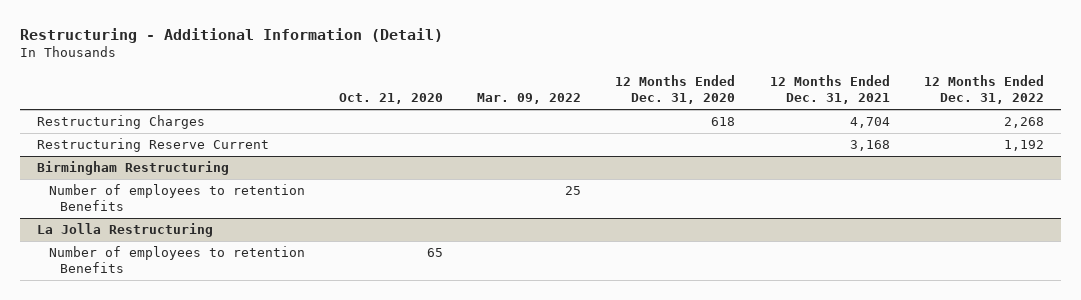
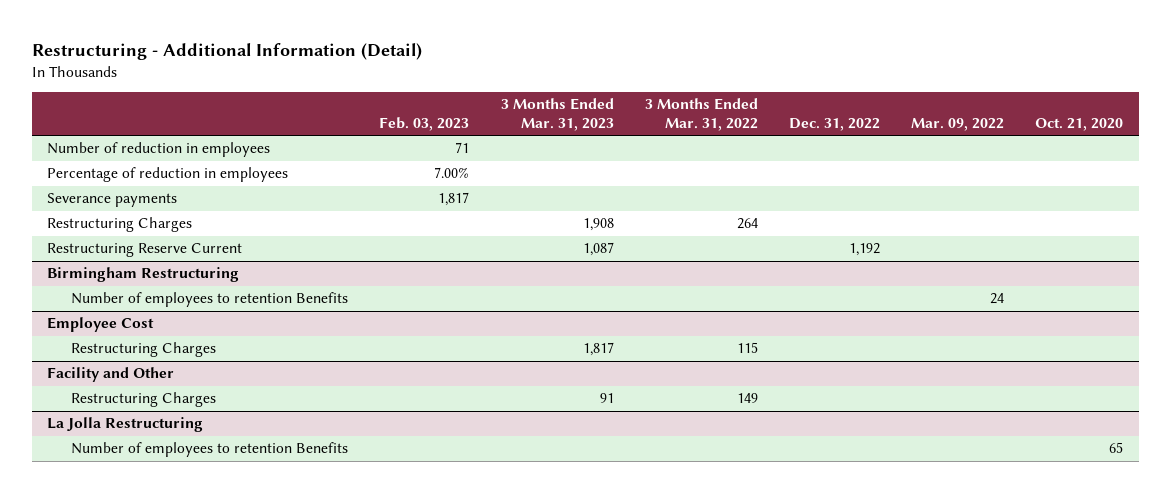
[615,75,736,105] 12 Months Ended Dec. 31, 2020 -> none
[769,75,890,105] 12 Months Ended Dec. 31, 2021 -> none
[923,75,1044,105] 12 Months Ended Dec. 31, 2022 -> none
none -> [379,116,470,131] Feb. 03, 2023
none -> [500,98,614,131] 3 Months Ended Mar. 31, 2023
none -> [644,98,758,131] 3 Months Ended Mar. 31, 2022
none -> [788,117,880,131] Dec. 31, 2022
none -> [47,142,271,158] Number of reduction in employees
none -> [47,167,289,183] Percentage of reduction in employees
none -> [47,193,178,208] Severance payments
[565,186,582,196] 25 -> [989,293,1004,305] 24
none -> [47,317,155,333] Employee Cost
none -> [71,342,217,358] Restructuring Charges
none -> [47,367,175,383] Facility and Other
none -> [71,392,217,408] Restructuring Charges

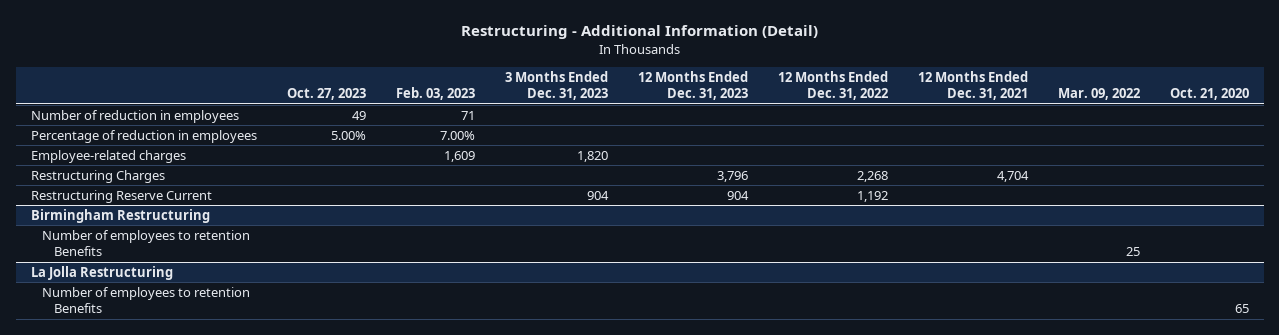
[500,98,614,131] 3 Months Ended Mar. 31, 2023 -> none
[644,98,758,131] 3 Months Ended Mar. 31, 2022 -> none
[788,117,880,131] Dec. 31, 2022 -> none
none -> [286,88,366,101] Oct. 27, 2023
none -> [504,70,608,101] 3 Months Ended Dec. 31, 2023
none -> [637,70,748,101] 12 Months Ended Dec. 31, 2023
none -> [777,70,888,101] 12 Months Ended Dec. 31, 2022
none -> [917,70,1028,101] 12 Months Ended Dec. 31, 2021
[47,193,178,208] Severance payments -> none
none -> [30,149,186,163] Employee-related charges
[47,317,155,333] Employee Cost -> none
[71,342,217,358] Restructuring Charges -> none
[47,367,175,383] Facility and Other -> none
[71,392,217,408] Restructuring Charges -> none
[989,293,1004,305] 24 -> [1125,247,1140,257] 25

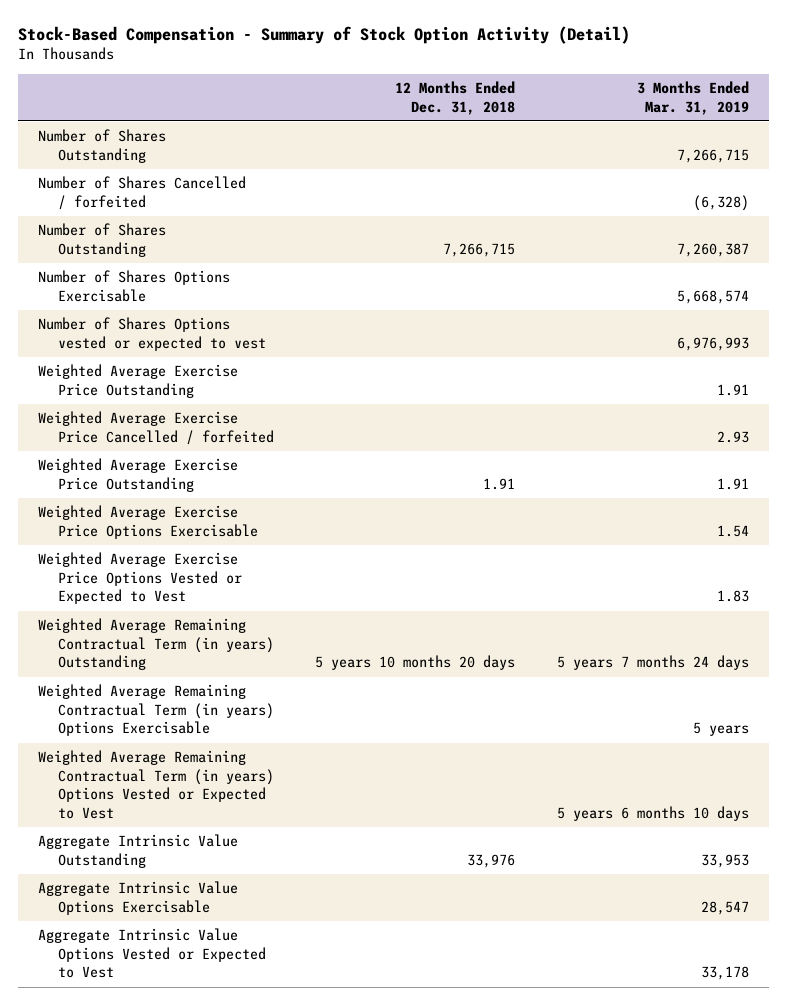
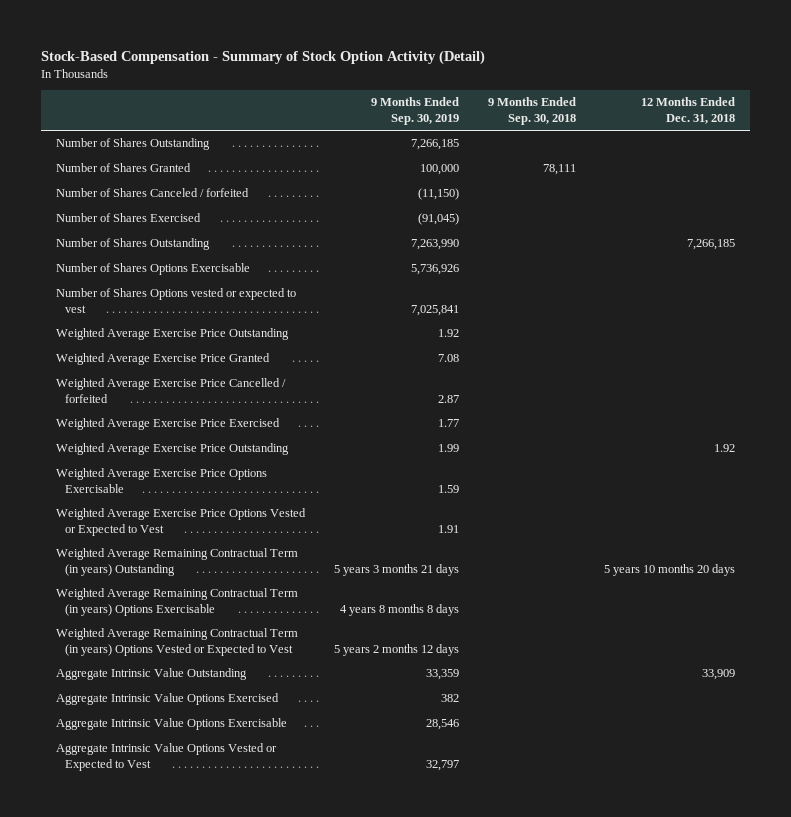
[636,81,749,115] 3 Months Ended Mar. 31, 2019 -> none
none -> [370,97,459,125] 9 Months Ended Sep. 30, 2019
none -> [487,97,576,125] 9 Months Ended Sep. 30, 2018
none -> [55,163,191,173] Number of Shares Granted
[38,176,247,210] Number of Shares Cancelled / forfeited -> [55,188,249,198] Number of Shares Canceled / forfeited
none -> [55,213,201,223] Number of Shares Exercised
[443,242,516,257] 7,266,715 -> [687,239,736,251] 7,266,185
none -> [55,353,270,366] Weighted Average Exercise Price Granted
none -> [55,418,280,431] Weighted Average Exercise Price Exercised
[483,477,516,490] 1.91 -> [714,444,736,453] 1.92
[467,853,516,868] 33,976 -> [702,669,736,681] 33,909
none -> [55,693,279,706] Aggregate Intrinsic Value Options Exercised

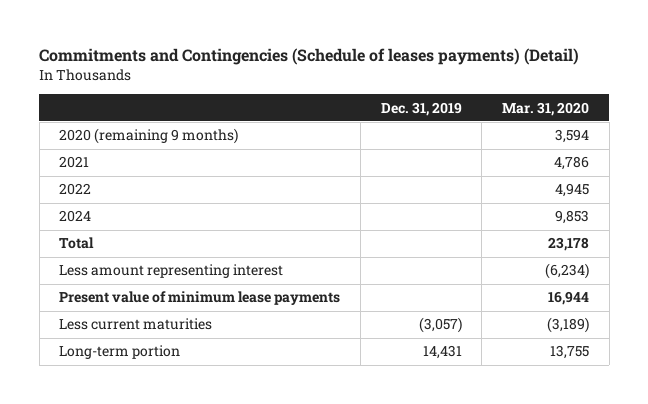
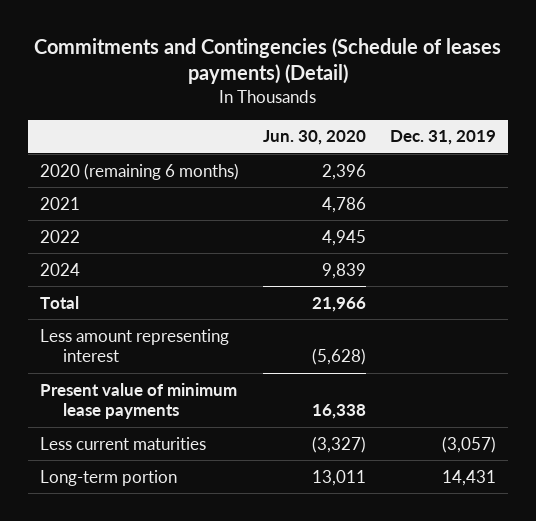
[502,101,590,116] Mar. 31, 2020 -> none
none -> [262,130,366,146] Jun. 30, 2020
[59,128,239,145] 2020 (remaining 9 months) -> [39,162,239,180] 2020 (remaining 6 months)

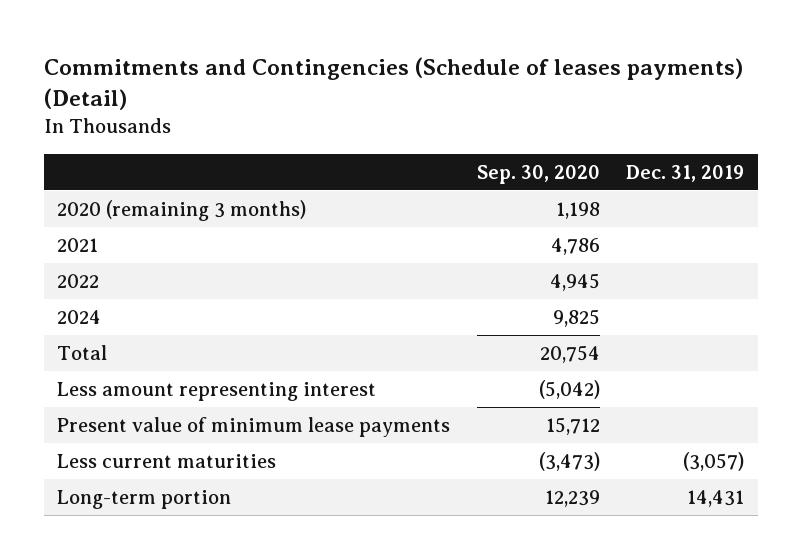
[262,130,366,146] Jun. 30, 2020 -> none
none -> [476,164,600,184] Sep. 30, 2020
[39,162,239,180] 2020 (remaining 6 months) -> [56,200,306,222] 2020 (remaining 3 months)

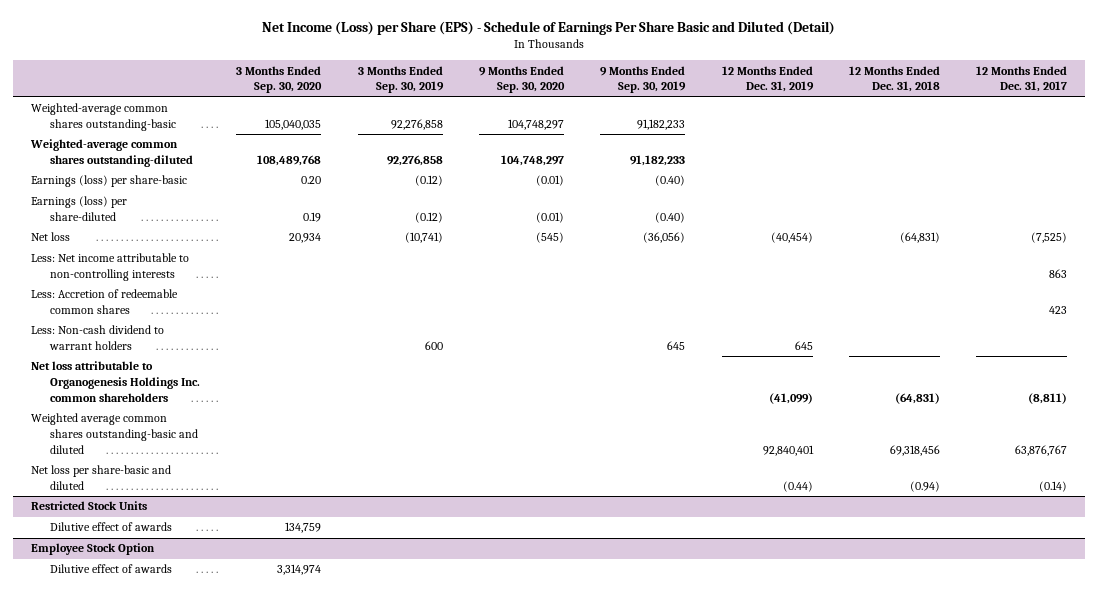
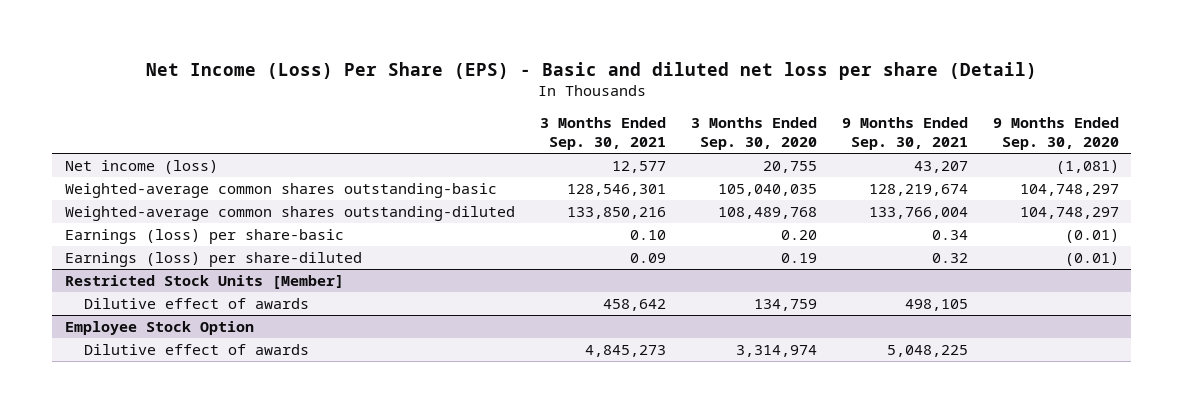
[262,20,836,35] Net Income (Loss) per Share (EPS) - Schedule of Earnings Per Share Basic and Diluted (Detail) -> [145,61,1037,80] Net Income (Loss) Per Share (EPS) - Basic and diluted net loss per share (Detail)
[357,65,444,94] 3 Months Ended Sep. 30, 2019 -> none
[600,65,687,94] 9 Months Ended Sep. 30, 2019 -> none
[721,65,814,93] 12 Months Ended Dec. 31, 2019 -> none
[848,65,940,93] 12 Months Ended Dec. 31, 2018 -> none
[976,65,1068,93] 12 Months Ended Dec. 31, 2017 -> none
none -> [539,117,666,151] 3 Months Ended Sep. 30, 2021
none -> [841,117,968,151] 9 Months Ended Sep. 30, 2021
none -> [64,159,218,174] Net income (loss)
[31,232,71,242] Net loss -> none
[31,253,190,282] Less: Net income attributable to non-controlling interests -> none
[31,289,179,315] Less: Accretion of redeemable common shares -> none
[31,325,165,351] Less: Non-cash dividend to warrant holders -> none
[31,361,201,402] Net loss attributable to Organogenesis Holdings Inc. common shareholders -> none
[31,413,199,454] Weighted average common shares outstanding-basic and diluted -> none
[31,465,172,491] Net loss per share-basic and diluted -> none
[31,501,148,511] Restricted Stock Units -> [64,274,344,289] Restricted Stock Units [Member]

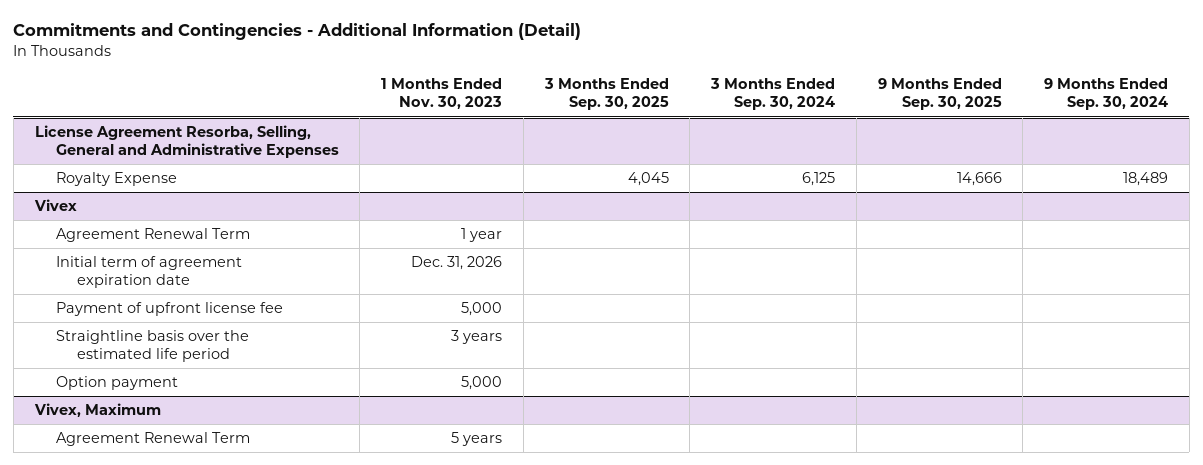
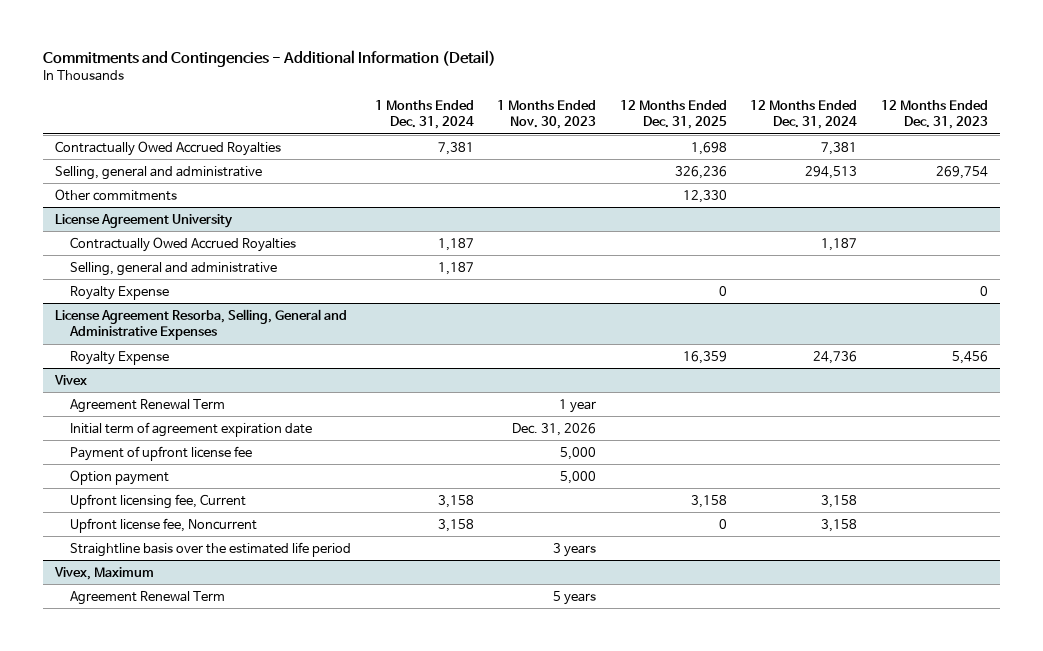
[543,78,669,111] 3 Months Ended Sep. 30, 2025 -> none
[710,78,836,111] 3 Months Ended Sep. 30, 2024 -> none
[877,78,1002,111] 9 Months Ended Sep. 30, 2025 -> none
[1044,78,1169,111] 9 Months Ended Sep. 30, 2024 -> none
none -> [374,99,474,129] 1 Months Ended Dec. 31, 2024
none -> [619,99,727,129] 12 Months Ended Dec. 31, 2025
none -> [750,99,858,129] 12 Months Ended Dec. 31, 2024
none -> [880,99,988,129] 12 Months Ended Dec. 31, 2023
none -> [54,140,281,156] Contractually Owed Accrued Royalties
none -> [54,165,262,180] Selling, general and administrative
none -> [54,188,177,201] Other commitments
none -> [54,213,233,228] License Agreement University
none -> [70,236,297,252] Contractually Owed Accrued Royalties
none -> [70,261,278,276] Selling, general and administrative
none -> [70,285,170,300] Royalty Expense
none -> [70,493,247,509] Upfront licensing fee, Current
none -> [70,517,258,533] Upfront license fee, Noncurrent
[55,330,249,363] Straightline basis over the estimated life period -> [70,541,352,557] Straightline basis over the estimated life period

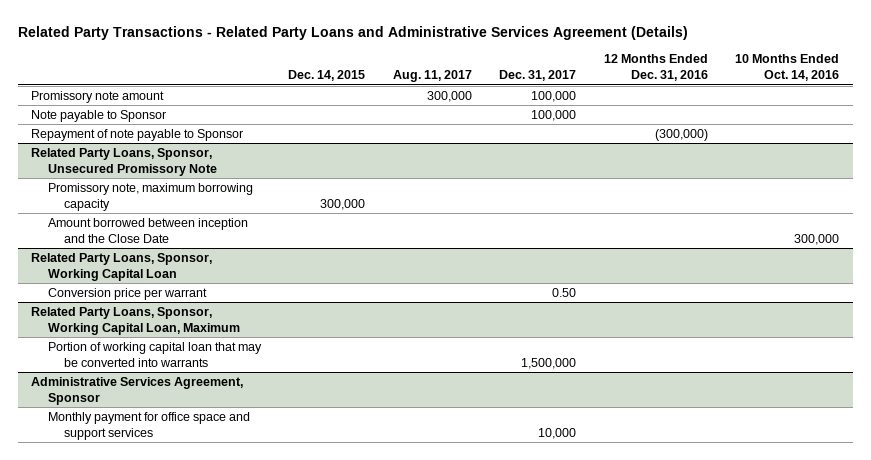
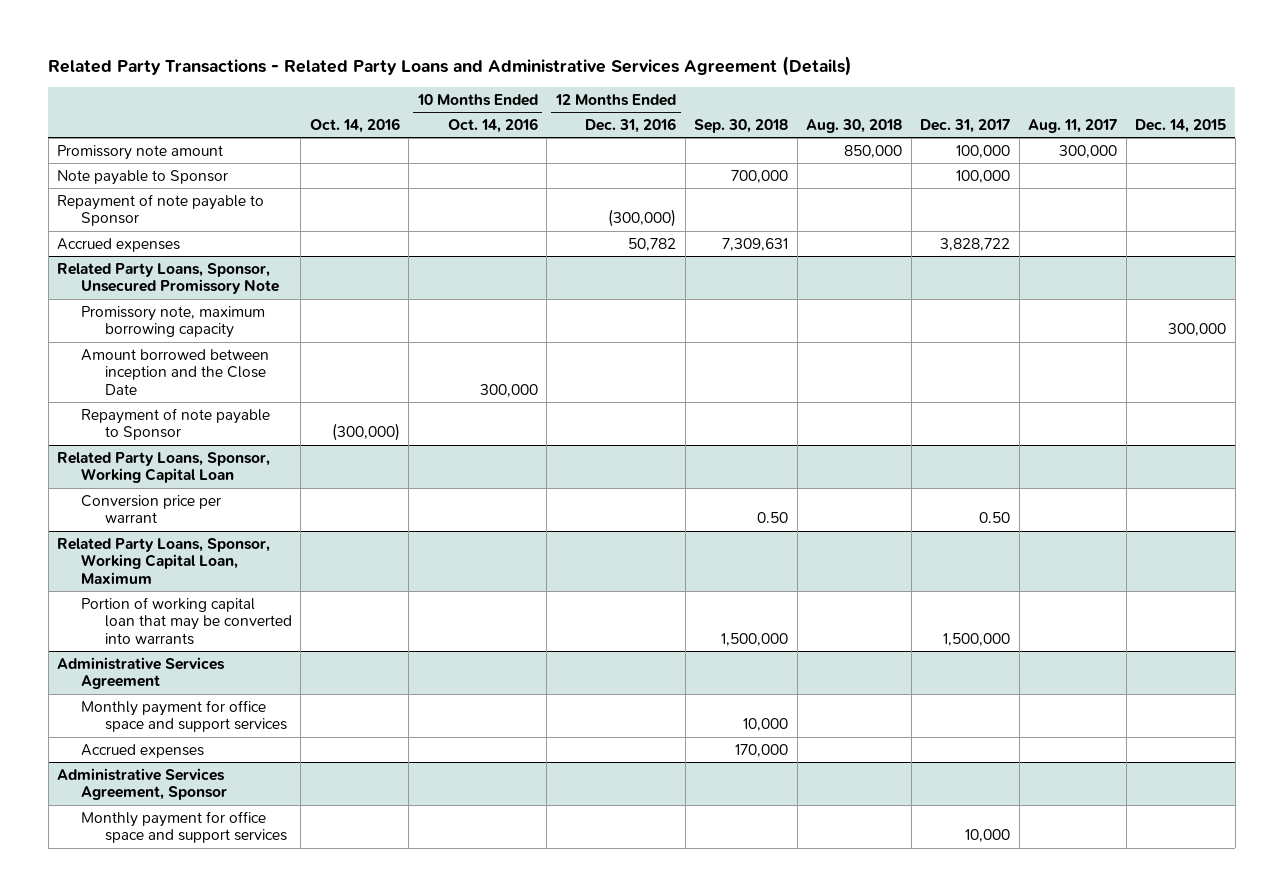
none -> [309,118,400,134] Oct. 14, 2016
none -> [694,119,789,134] Sep. 30, 2018
none -> [806,119,903,134] Aug. 30, 2018
none -> [57,237,181,252] Accrued expenses
none -> [81,407,271,441] Repayment of note payable to Sponsor
none -> [57,656,226,690] Administrative Services Agreement
none -> [81,699,287,733] Monthly payment for office space and support services
none -> [81,743,205,758] Accrued expenses

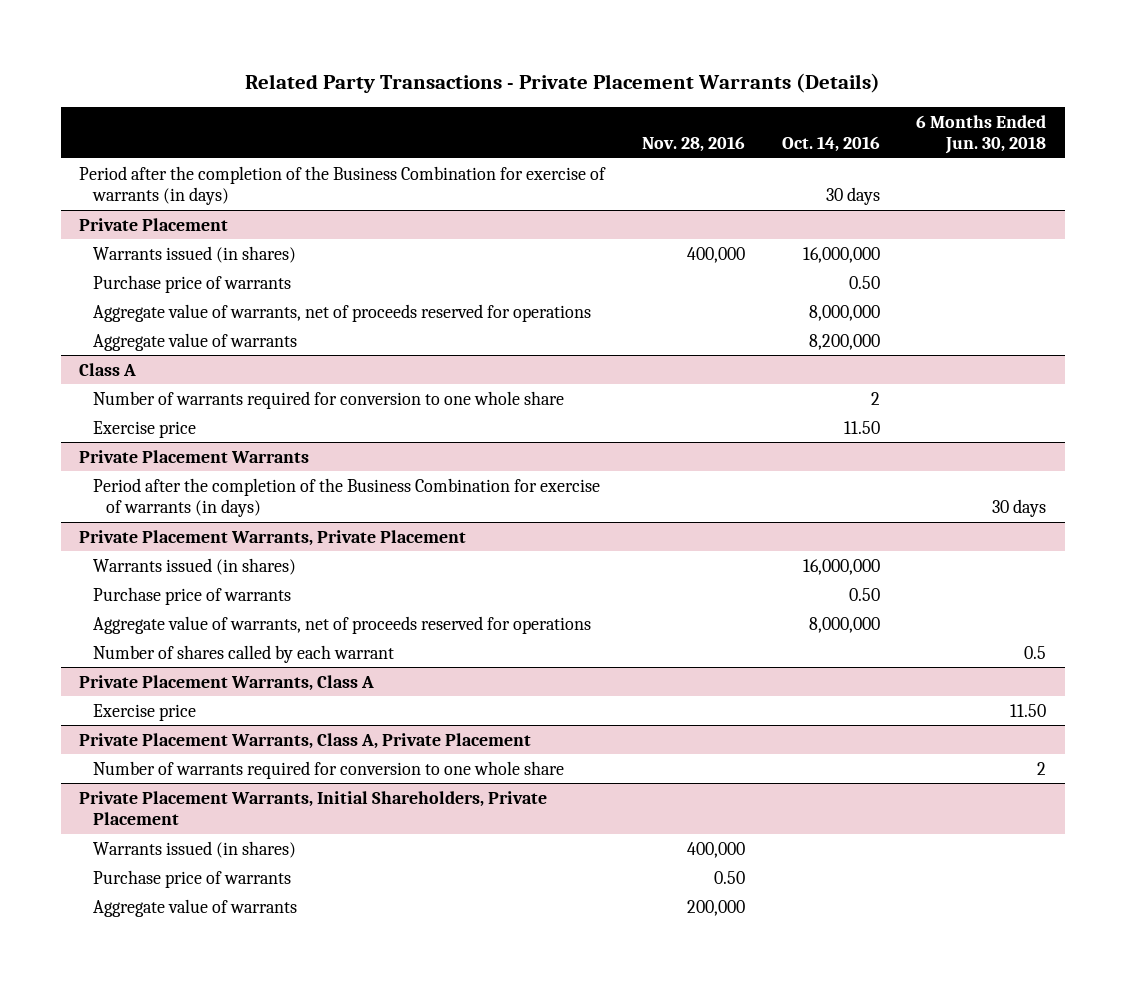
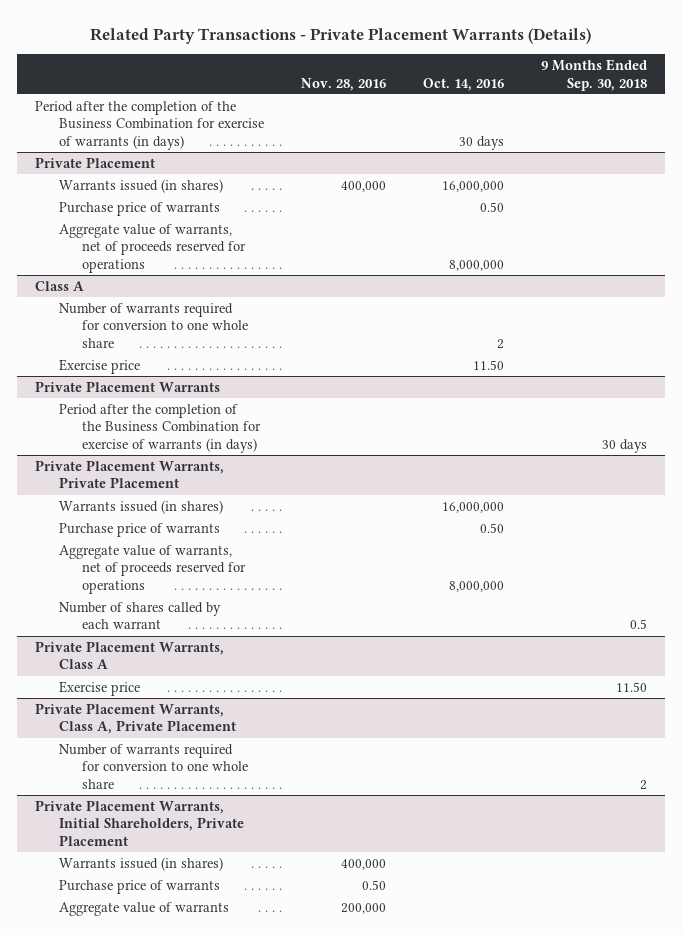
[916,115,1047,155] 6 Months Ended Jun. 30, 2018 -> none
none -> [540,59,647,91] 9 Months Ended Sep. 30, 2018
[92,332,297,351] Aggregate value of warrants -> none

